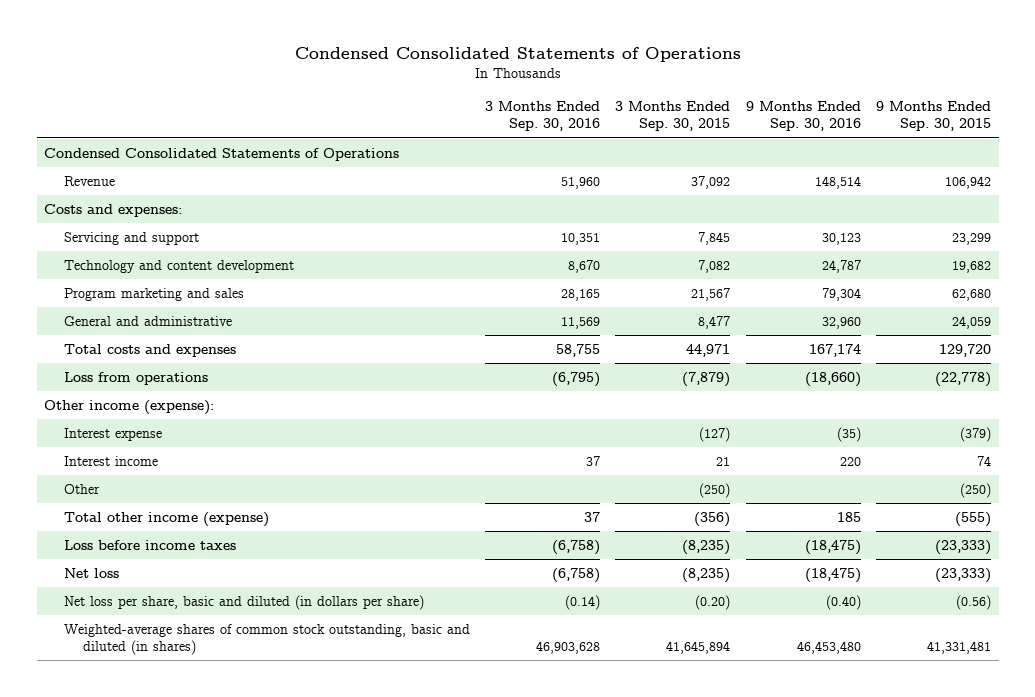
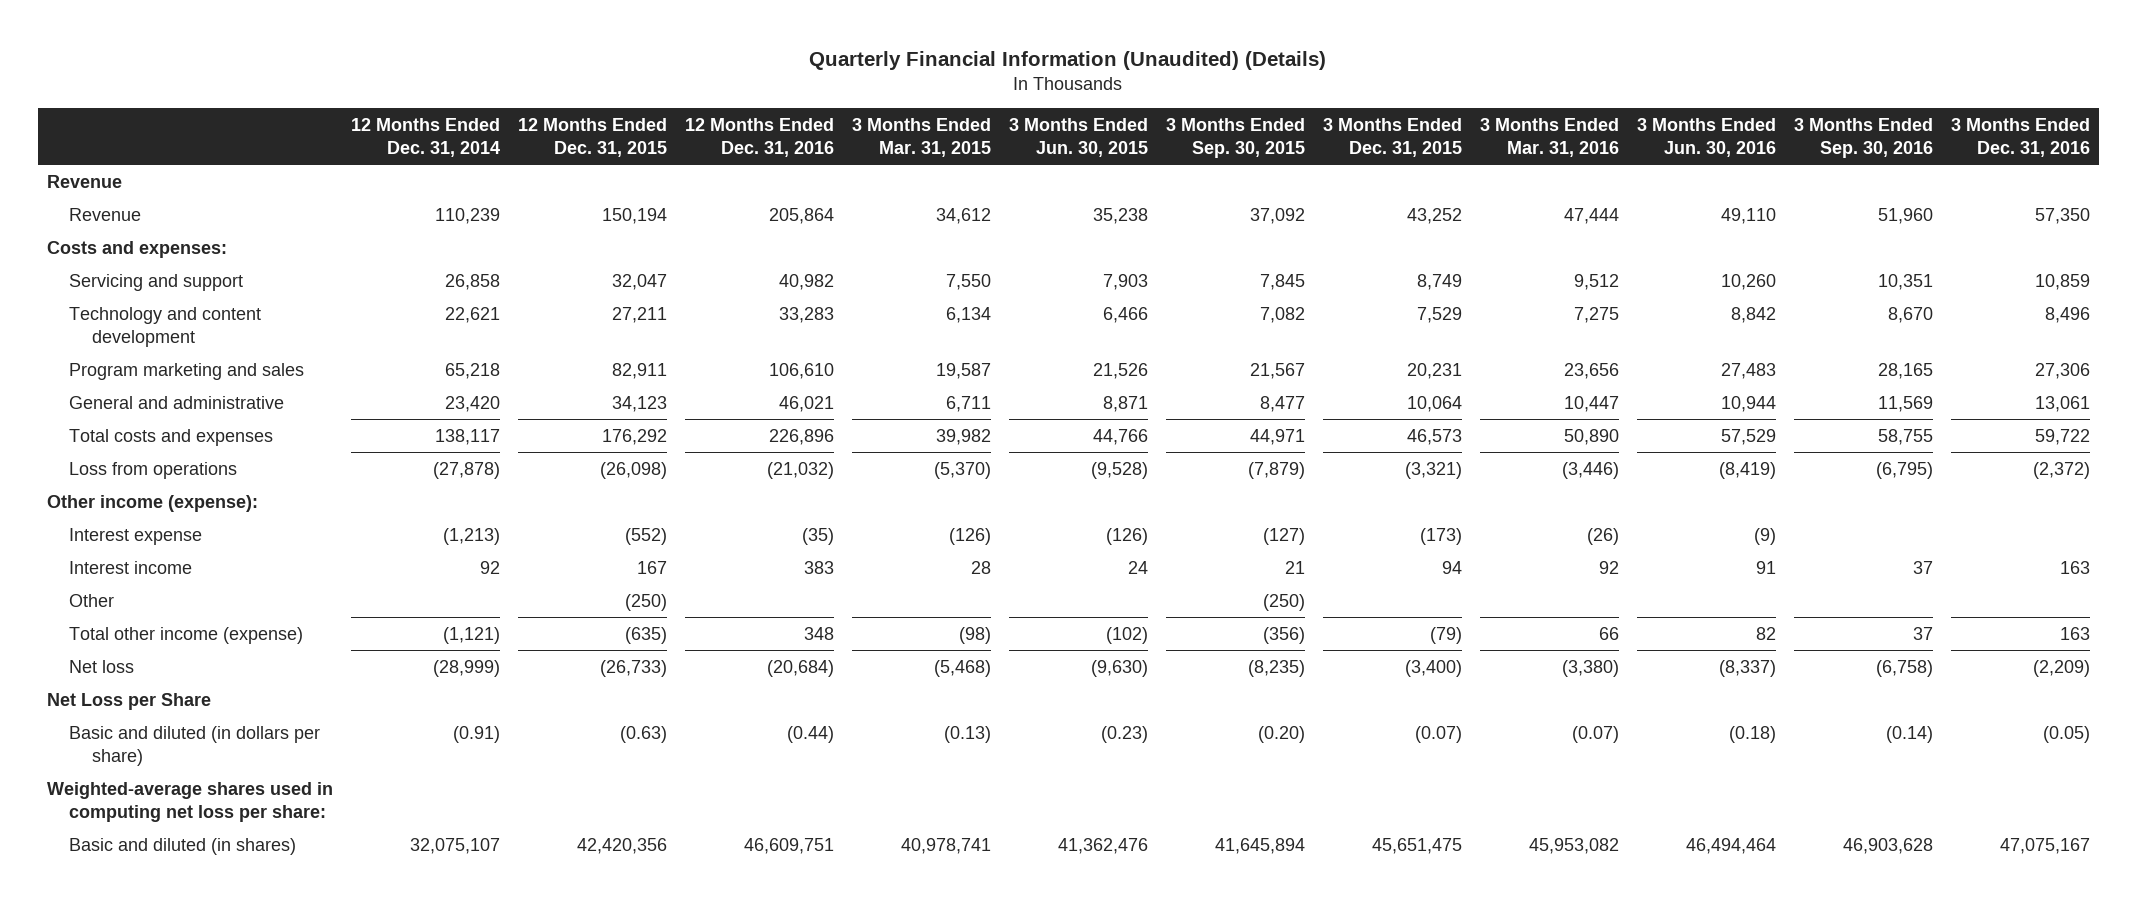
[294,46,741,62] Condensed Consolidated Statements of Operations -> [809,50,1327,70] Quarterly Financial Information (Unaudited) (Details)
[745,101,861,132] 9 Months Ended Sep. 30, 2016 -> none
[876,101,992,132] 9 Months Ended Sep. 30, 2015 -> none
none -> [350,117,500,157] 12 Months Ended Dec. 31, 2014
none -> [517,117,667,157] 12 Months Ended Dec. 31, 2015
none -> [684,117,834,157] 12 Months Ended Dec. 31, 2016
none -> [851,117,991,157] 3 Months Ended Mar. 31, 2015
none -> [1008,117,1148,157] 3 Months Ended Jun. 30, 2015
none -> [1322,117,1462,157] 3 Months Ended Dec. 31, 2015
none -> [1479,117,1619,157] 3 Months Ended Mar. 31, 2016
none -> [1636,117,1776,157] 3 Months Ended Jun. 30, 2016
none -> [1950,117,2090,157] 3 Months Ended Dec. 31, 2016
[44,148,400,162] Condensed Consolidated Statements of Operations -> none
none -> [46,174,122,188] Revenue
[63,540,236,551] Loss before income taxes -> none
none -> [46,692,211,710] Net Loss per Share
[63,595,424,611] Net loss per share, basic and diluted (in dollars per share) -> [69,725,321,766] Basic and diluted (in dollars per share)
none -> [46,781,333,822] Weighted-average shares used in computing net loss per share:
[63,624,470,656] Weighted-average shares of common stock outstanding, basic and diluted (in shares) -> [69,837,297,855] Basic and diluted (in shares)

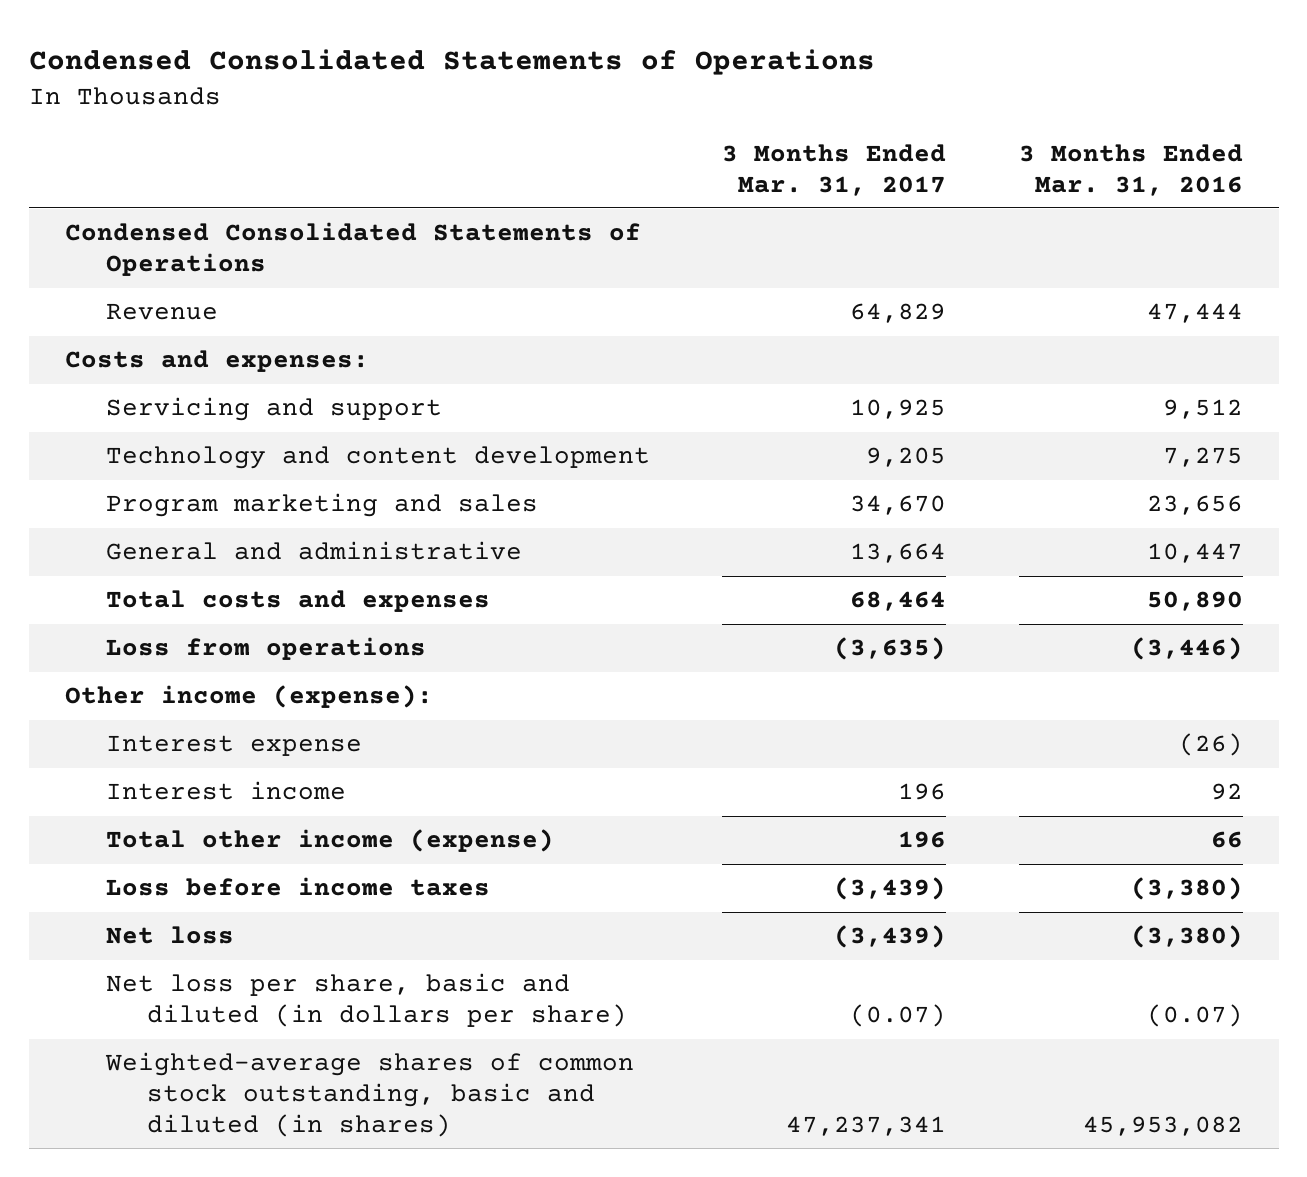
[809,50,1327,70] Quarterly Financial Information (Unaudited) (Details) -> [28,48,875,75] Condensed Consolidated Statements of Operations
[350,117,500,157] 12 Months Ended Dec. 31, 2014 -> none
[517,117,667,157] 12 Months Ended Dec. 31, 2015 -> none
[684,117,834,157] 12 Months Ended Dec. 31, 2016 -> none
[851,117,991,157] 3 Months Ended Mar. 31, 2015 -> none
[1008,117,1148,157] 3 Months Ended Jun. 30, 2015 -> none
[1165,117,1305,158] 3 Months Ended Sep. 30, 2015 -> none
[1322,117,1462,157] 3 Months Ended Dec. 31, 2015 -> none
[1636,117,1776,157] 3 Months Ended Jun. 30, 2016 -> none
[1793,117,1933,158] 3 Months Ended Sep. 30, 2016 -> none
[1950,117,2090,157] 3 Months Ended Dec. 31, 2016 -> none
none -> [722,143,947,196] 3 Months Ended Mar. 31, 2017
[46,174,122,188] Revenue -> none
none -> [64,222,641,277] Condensed Consolidated Statements of Operations
[69,593,115,607] Other -> none
none -> [106,877,491,897] Loss before income taxes
[46,692,211,710] Net Loss per Share -> none
[46,781,333,822] Weighted-average shares used in computing net loss per share: -> none
[69,725,321,766] Basic and diluted (in dollars per share) -> [106,973,628,1028] Net loss per share, basic and diluted (in dollars per share)
[69,837,297,855] Basic and diluted (in shares) -> [105,1052,635,1137] Weighted-average shares of common stock outstanding, basic and diluted (in shares)

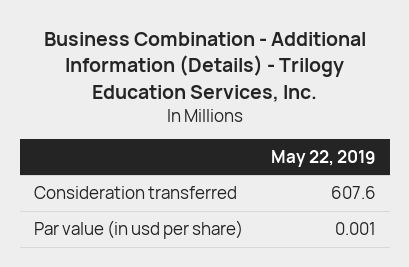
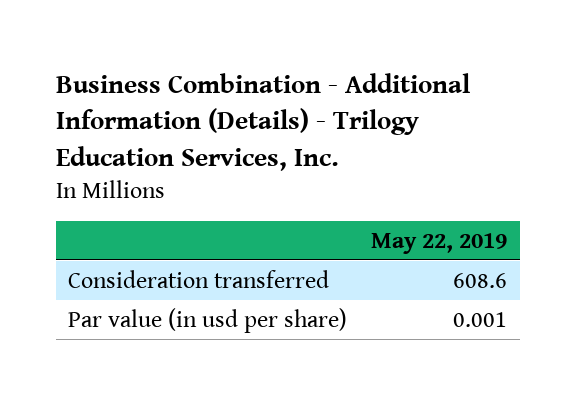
[330,185,376,199] 607.6 -> [453,272,508,288] 608.6

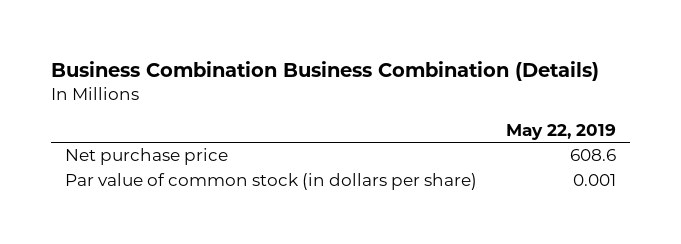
[56,72,471,171] Business Combination - Additional Information (Details) - Trilogy Education Services, Inc. -> [50,61,599,82] Business Combination Business Combination (Details)
[68,269,330,288] Consideration transferred -> [65,148,229,166] Net purchase price
[68,307,348,333] Par value (in usd per share) -> [65,173,478,191] Par value of common stock (in dollars per share)

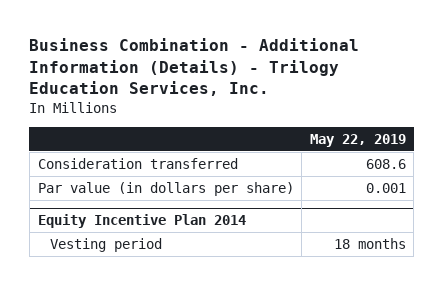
[50,61,599,82] Business Combination Business Combination (Details) -> [29,38,360,97] Business Combination - Additional Information (Details) - Trilogy Education Services, Inc.
[65,148,229,166] Net purchase price -> [37,157,238,169] Consideration transferred
[65,173,478,191] Par value of common stock (in dollars per share) -> [37,181,294,196] Par value (in dollars per share)
none -> [37,214,246,229] Equity Incentive Plan 2014
none -> [49,237,162,252] Vesting period

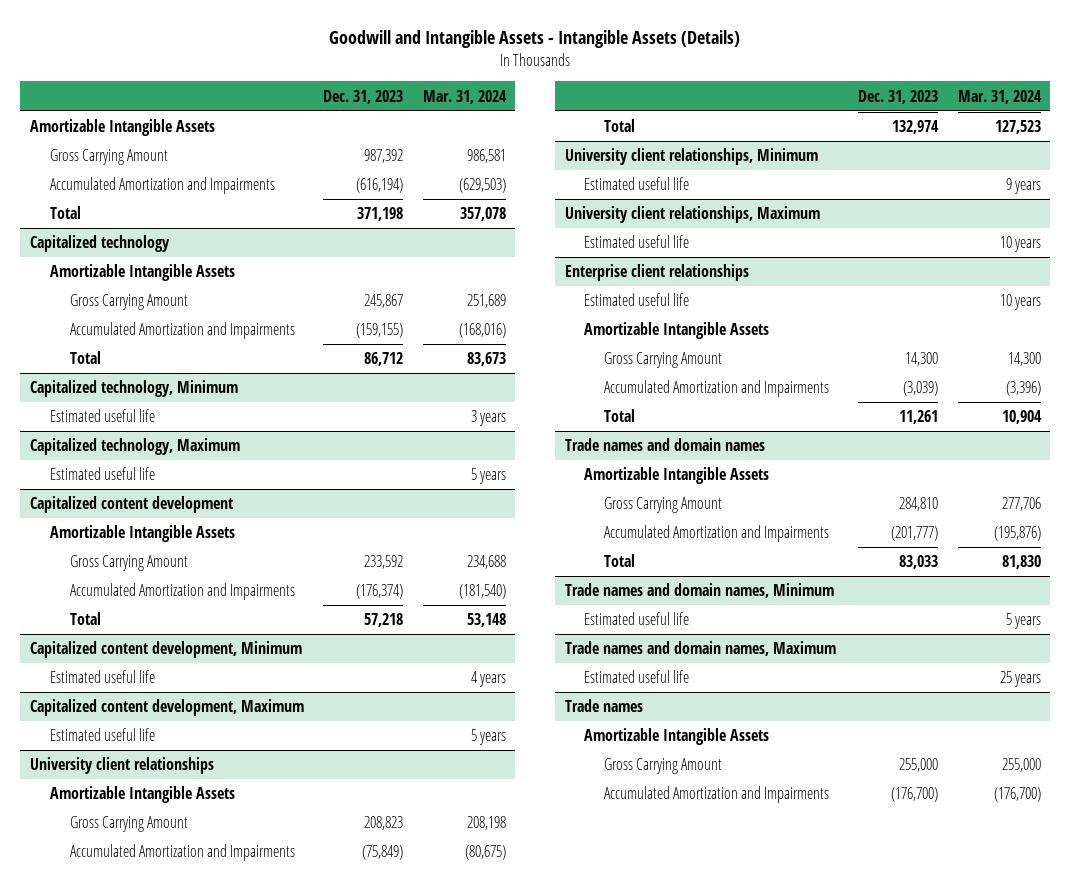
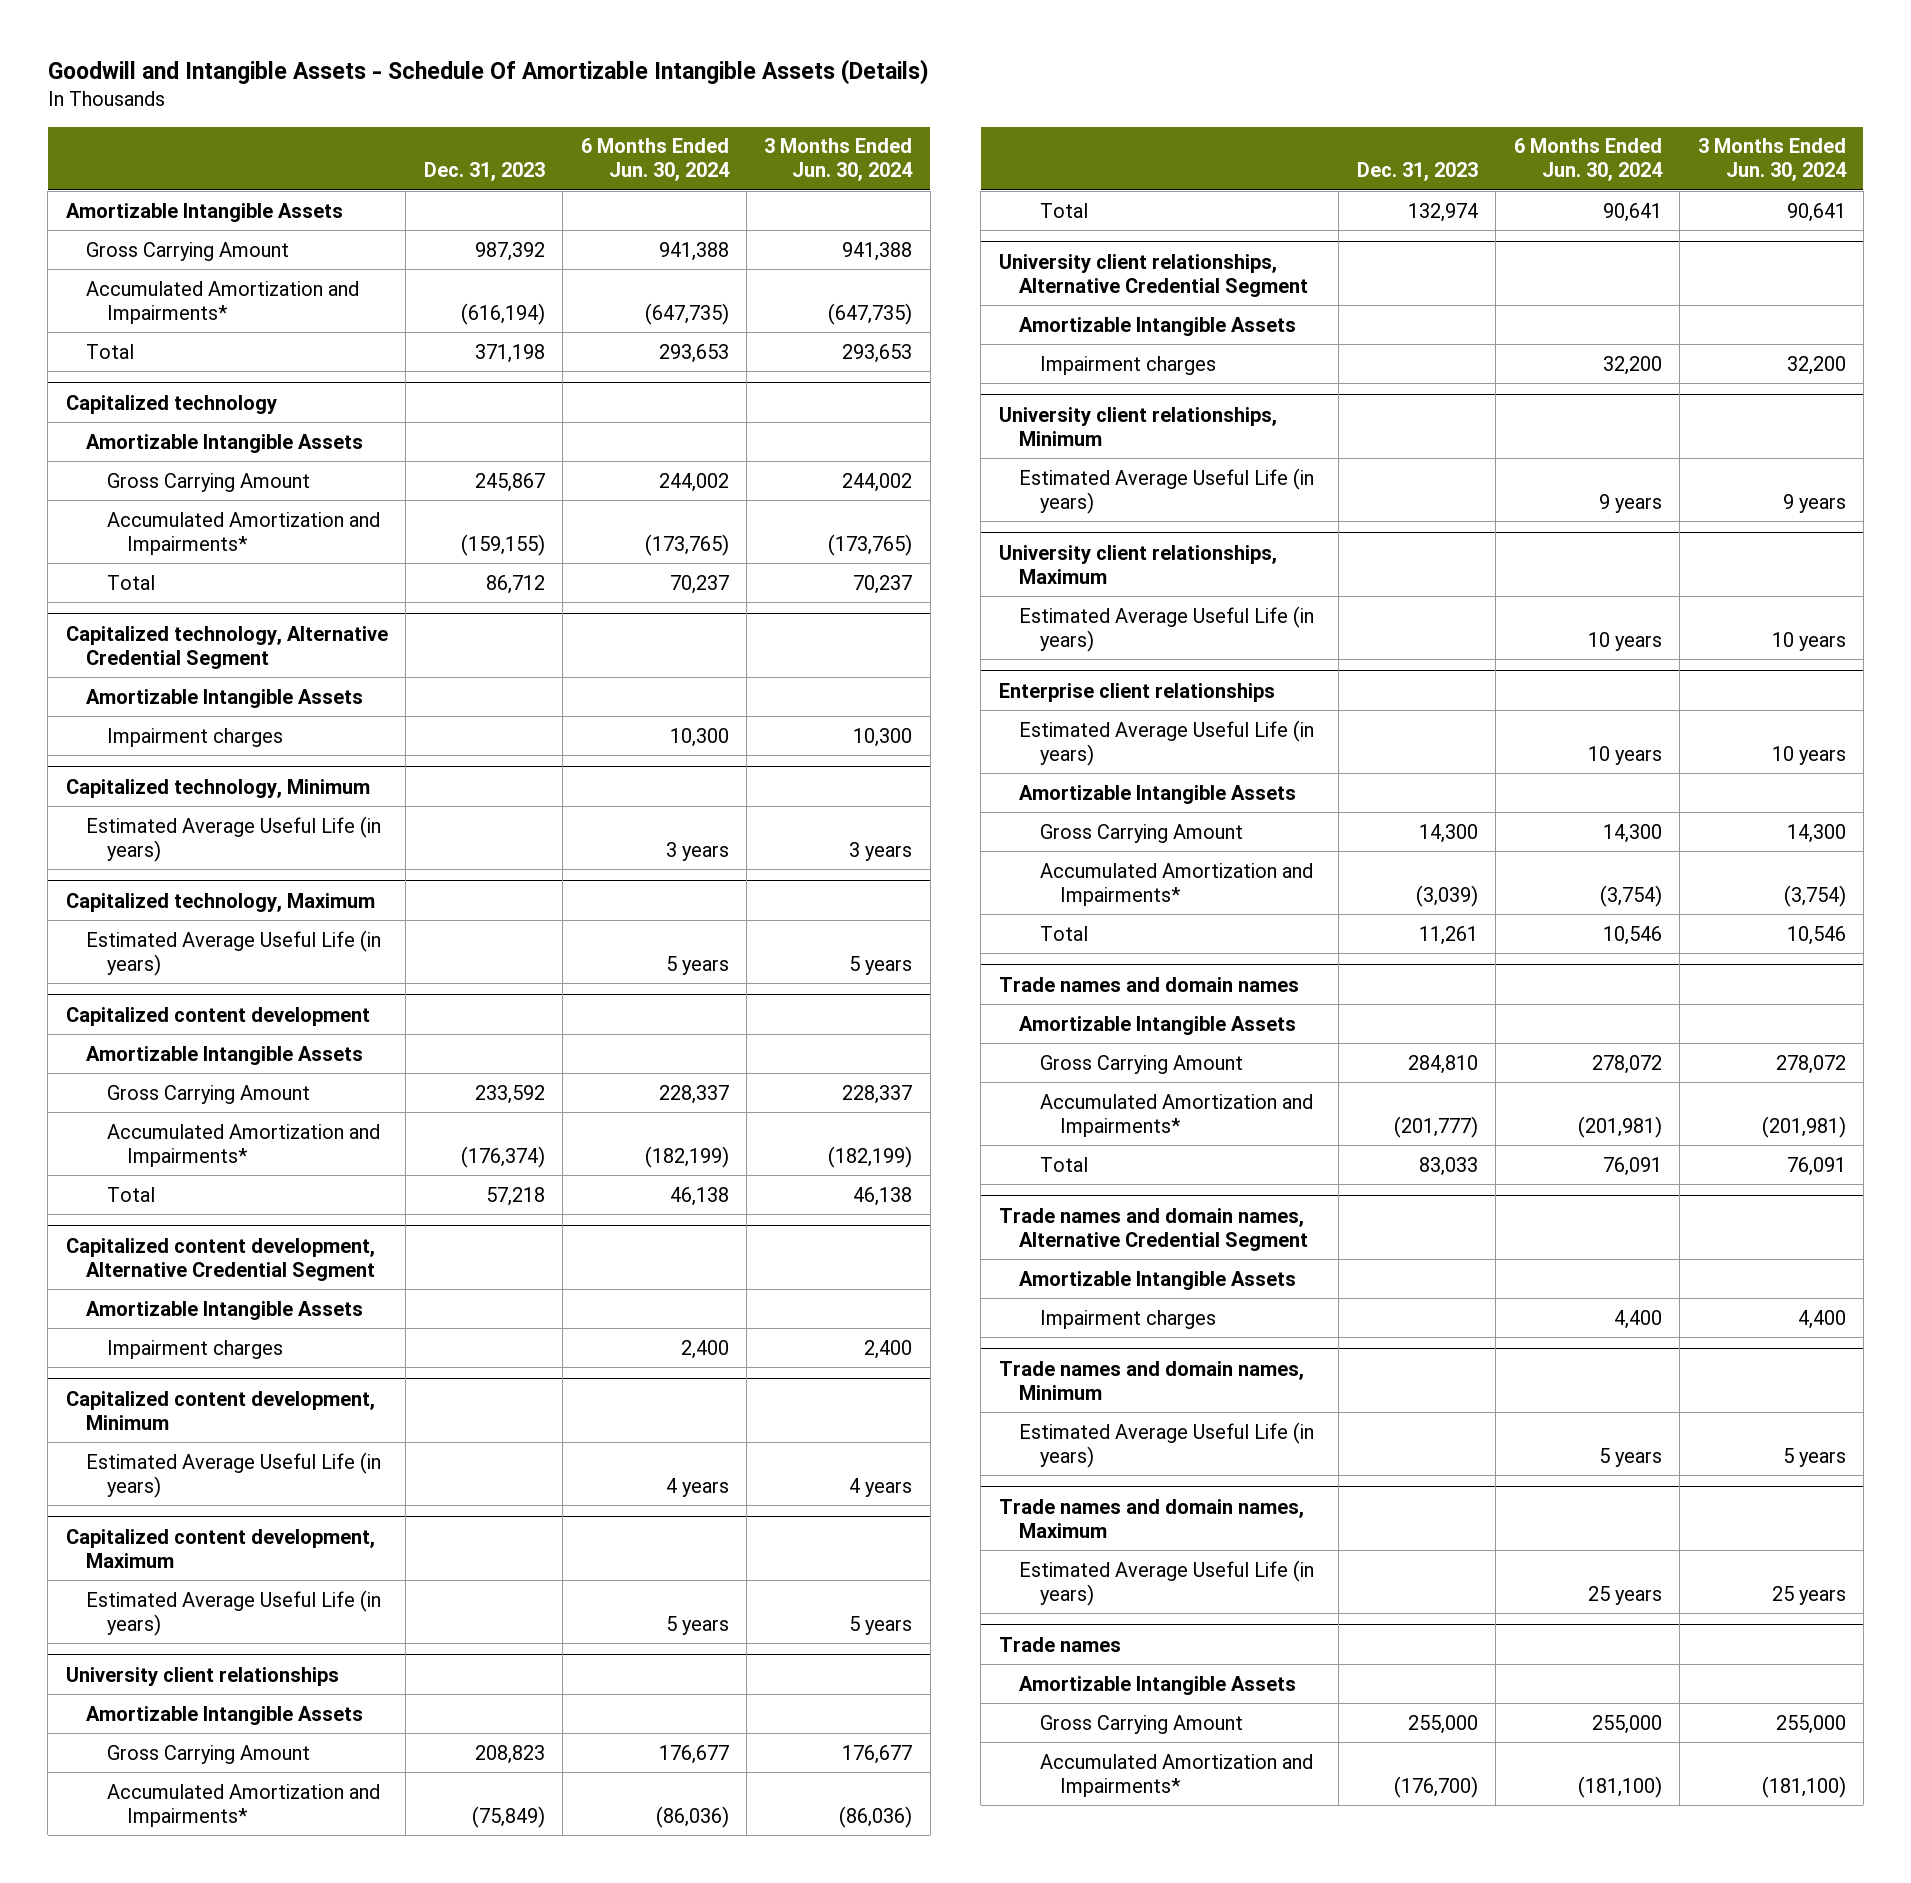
[329,30,741,49] Goodwill and Intangible Assets - Intangible Assets (Details) -> [47,59,929,86] Goodwill and Intangible Assets - Schedule Of Amortizable Intangible Assets (Details)
[422,89,507,104] Mar. 31, 2024 -> none
none -> [580,138,730,182] 6 Months Ended Jun. 30, 2024
none -> [764,138,914,182] 3 Months Ended Jun. 30, 2024
[49,177,275,195] Accumulated Amortization and Impairments -> [86,280,360,324] Accumulated Amortization and Impairments*
[69,322,295,340] Accumulated Amortization and Impairments -> [106,511,380,555] Accumulated Amortization and Impairments*
none -> [65,625,388,669] Capitalized technology, Alternative Credential Segment
none -> [86,688,364,708] Amortizable Intangible Assets
none -> [106,727,283,747] Impairment charges
[49,409,155,423] Estimated useful life -> [86,815,382,862] Estimated Average Useful Life (in years)
[49,467,155,481] Estimated useful life -> [86,929,382,976] Estimated Average Useful Life (in years)
[69,583,295,601] Accumulated Amortization and Impairments -> [106,1123,380,1167] Accumulated Amortization and Impairments*
none -> [65,1237,376,1281] Capitalized content development, Alternative Credential Segment
none -> [86,1300,364,1320] Amortizable Intangible Assets
none -> [106,1339,283,1359] Impairment charges
[49,670,155,684] Estimated useful life -> [86,1451,382,1498] Estimated Average Useful Life (in years)
[49,728,155,742] Estimated useful life -> [86,1589,382,1636] Estimated Average Useful Life (in years)
[69,844,295,862] Accumulated Amortization and Impairments -> [106,1783,380,1827] Accumulated Amortization and Impairments*
none -> [998,253,1309,297] University client relationships, Alternative Credential Segment
none -> [1019,316,1297,336] Amortizable Intangible Assets
none -> [1039,355,1216,375] Impairment charges
[584,177,690,191] Estimated useful life -> [1019,467,1315,514] Estimated Average Useful Life (in years)
[584,235,690,249] Estimated useful life -> [1019,605,1315,652] Estimated Average Useful Life (in years)
[584,293,690,307] Estimated useful life -> [1019,719,1315,766] Estimated Average Useful Life (in years)
[604,380,830,398] Accumulated Amortization and Impairments -> [1039,862,1313,906] Accumulated Amortization and Impairments*
[604,525,830,543] Accumulated Amortization and Impairments -> [1039,1093,1313,1137] Accumulated Amortization and Impairments*
none -> [998,1207,1309,1251] Trade names and domain names, Alternative Credential Segment
none -> [1019,1270,1297,1290] Amortizable Intangible Assets
none -> [1039,1309,1216,1329] Impairment charges
[584,612,690,626] Estimated useful life -> [1019,1421,1315,1468] Estimated Average Useful Life (in years)
[584,670,690,684] Estimated useful life -> [1019,1559,1315,1606] Estimated Average Useful Life (in years)
[604,786,830,804] Accumulated Amortization and Impairments -> [1039,1753,1313,1797] Accumulated Amortization and Impairments*

